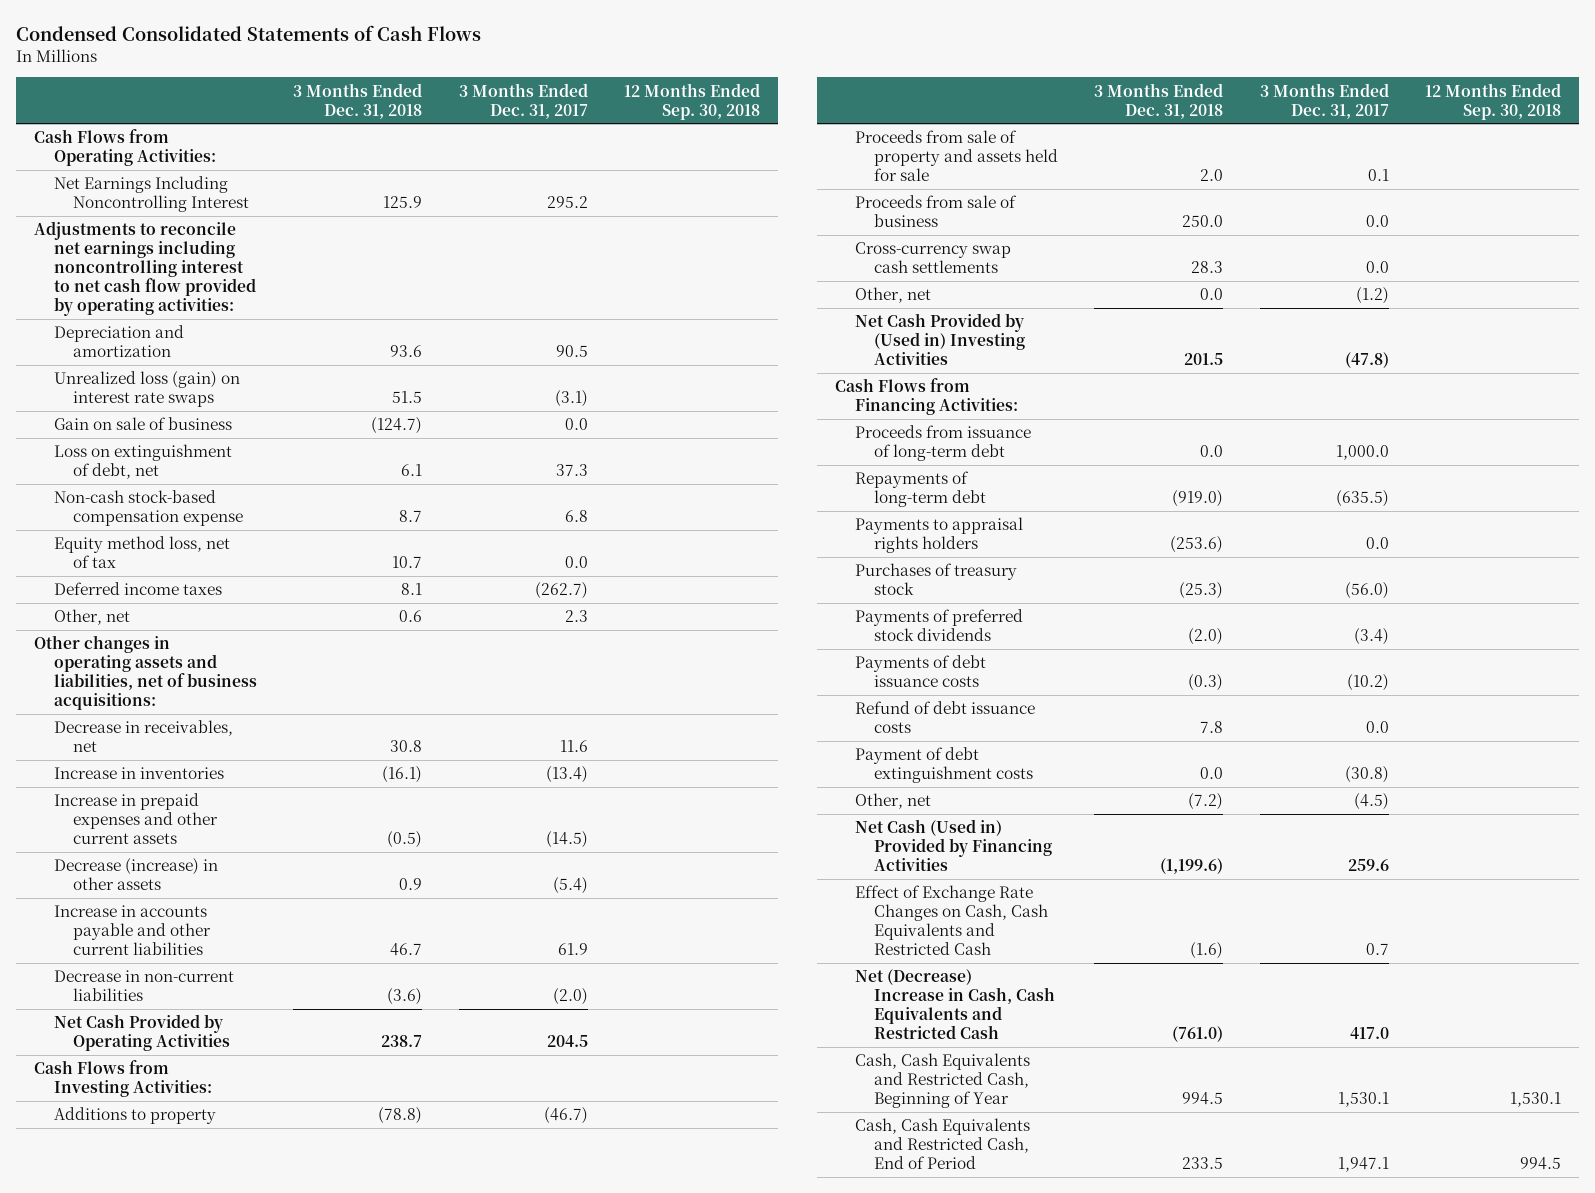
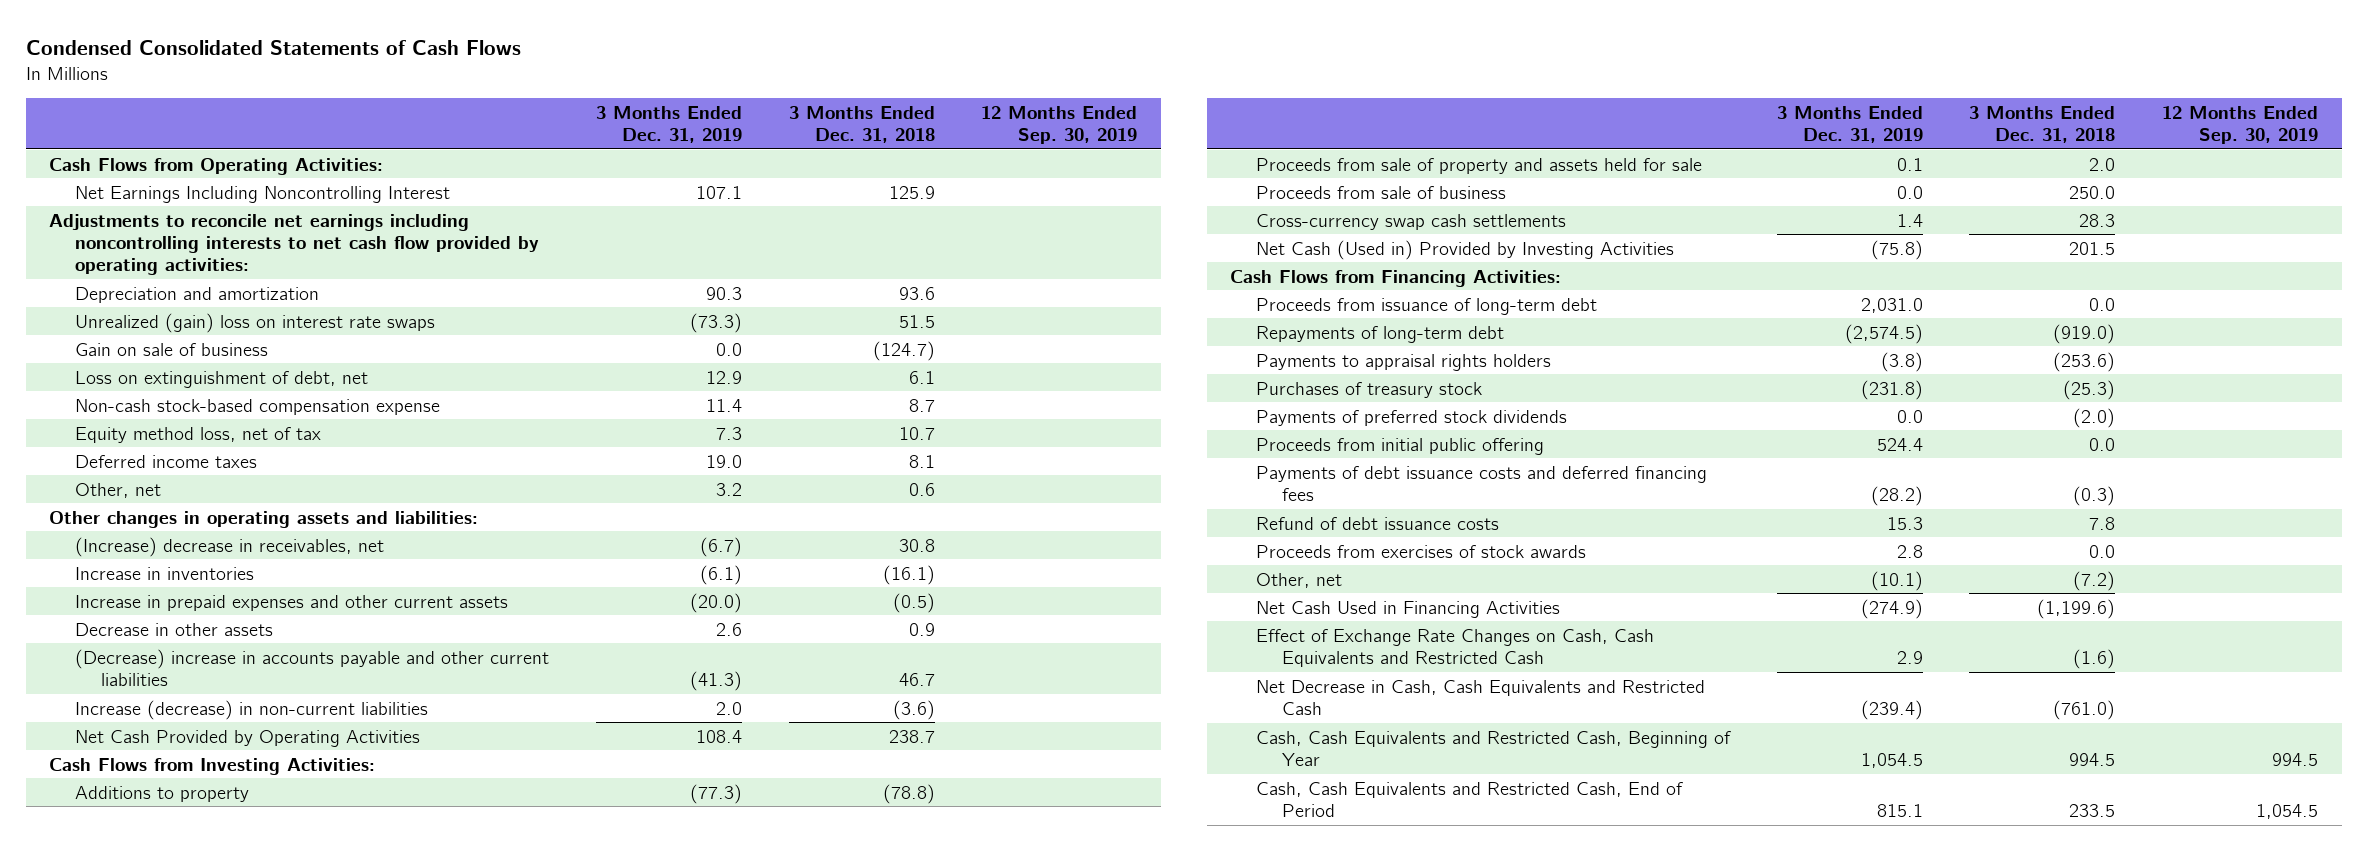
[458,82,588,119] 3 Months Ended Dec. 31, 2017 -> none
[623,82,760,120] 12 Months Ended Sep. 30, 2018 -> none
none -> [595,105,742,143] 3 Months Ended Dec. 31, 2019
none -> [981,105,1138,144] 12 Months Ended Sep. 30, 2019
[34,221,256,317] Adjustments to reconcile net earnings including noncontrolling interest to net cash flow provided by operating activities: -> [49,213,540,276] Adjustments to reconcile net earnings including noncontrolling interests to net cash flow provided by operating activities:
[53,371,240,408] Unrealized loss (gain) on interest rate swaps -> [75,312,436,333] Unrealized (gain) loss on interest rate swaps
[34,635,257,711] Other changes in operating assets and liabilities, net of business acquisitions: -> [49,510,479,528] Other changes in operating assets and liabilities:
[53,720,233,753] Decrease in receivables, net -> [75,536,385,557] (Increase) decrease in receivables, net
[53,858,218,891] Decrease (increase) in other assets -> [75,622,274,636] Decrease in other assets
[53,905,212,956] Increase in accounts payable and other current liabilities -> [75,648,550,686] (Decrease) increase in accounts payable and other current liabilities
[53,970,234,1002] Decrease in non-current liabilities -> [75,699,429,720] Increase (decrease) in non-current liabilities
[854,287,931,304] Other, net -> none
[854,313,1026,366] Net Cash Provided by (Used in) Investing Activities -> [1256,239,1675,260] Net Cash (Used in) Provided by Investing Activities
none -> [1256,437,1545,455] Proceeds from initial public offering
[854,655,986,688] Payments of debt issuance costs -> [1256,465,1708,501] Payments of debt issuance costs and deferred financing fees
[854,747,1034,784] Payment of debt extinguishment costs -> none
none -> [1256,544,1587,558] Proceeds from exercises of stock awards
[854,819,1053,872] Net Cash (Used in) Provided by Financing Activities -> [1256,600,1561,618] Net Cash Used in Financing Activities
[854,969,1056,1040] Net (Decrease) Increase in Cash, Cash Equivalents and Restricted Cash -> [1256,679,1706,715] Net Decrease in Cash, Cash Equivalents and Restricted Cash

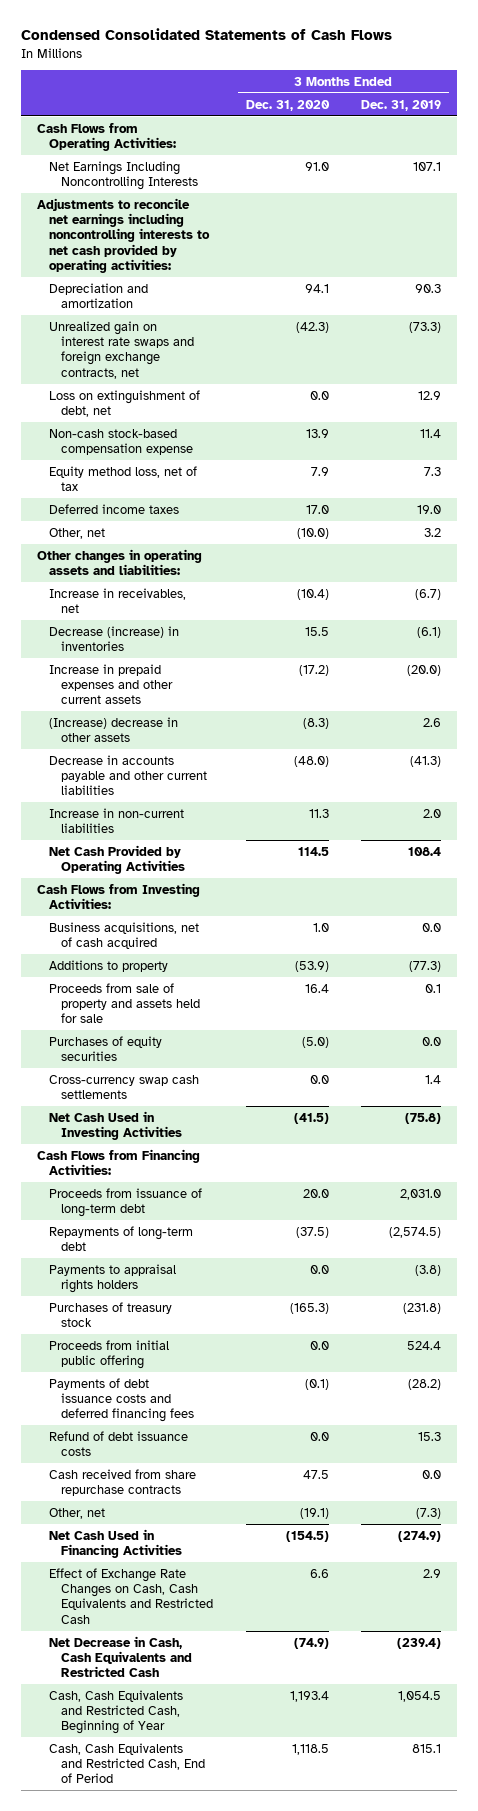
[788,105,935,143] 3 Months Ended Dec. 31, 2018 -> none
[981,105,1138,144] 12 Months Ended Sep. 30, 2019 -> none
none -> [245,99,330,111] Dec. 31, 2020
[75,185,451,203] Net Earnings Including Noncontrolling Interest -> [48,160,199,191] Net Earnings Including Noncontrolling Interests
[49,213,540,276] Adjustments to reconcile net earnings including noncontrolling interests to net cash flow provided by operating activities: -> [36,197,210,274] Adjustments to reconcile net earnings including noncontrolling interests to net cash provided by operating activities:
[75,342,269,356] Gain on sale of business -> none
[75,312,436,333] Unrealized (gain) loss on interest rate swaps -> [48,320,195,379] Unrealized gain on interest rate swaps and foreign exchange contracts, net
[75,536,385,557] (Increase) decrease in receivables, net -> [48,587,186,614] Increase in receivables, net
[75,566,255,580] Increase in inventories -> [48,625,179,652] Decrease (increase) in inventories
[75,622,274,636] Decrease in other assets -> [48,716,178,743] (Increase) decrease in other assets
[75,648,550,686] (Decrease) increase in accounts payable and other current liabilities -> [48,754,208,796] Decrease in accounts payable and other current liabilities
[75,699,429,720] Increase (decrease) in non-current liabilities -> [48,807,184,834] Increase in non-current liabilities
none -> [48,921,199,950] Business acquisitions, net of cash acquired
[1256,185,1507,199] Proceeds from sale of business -> none
none -> [48,1035,162,1062] Purchases of equity securities
[1256,239,1675,260] Net Cash (Used in) Provided by Investing Activities -> [48,1110,183,1141] Net Cash Used in Investing Activities
[1256,409,1568,426] Payments of preferred stock dividends -> none
[1256,544,1587,558] Proceeds from exercises of stock awards -> none
none -> [48,1468,196,1497] Cash received from share repurchase contracts
[1870,570,1923,591] (10.1) -> [416,1507,442,1519] (7.3)

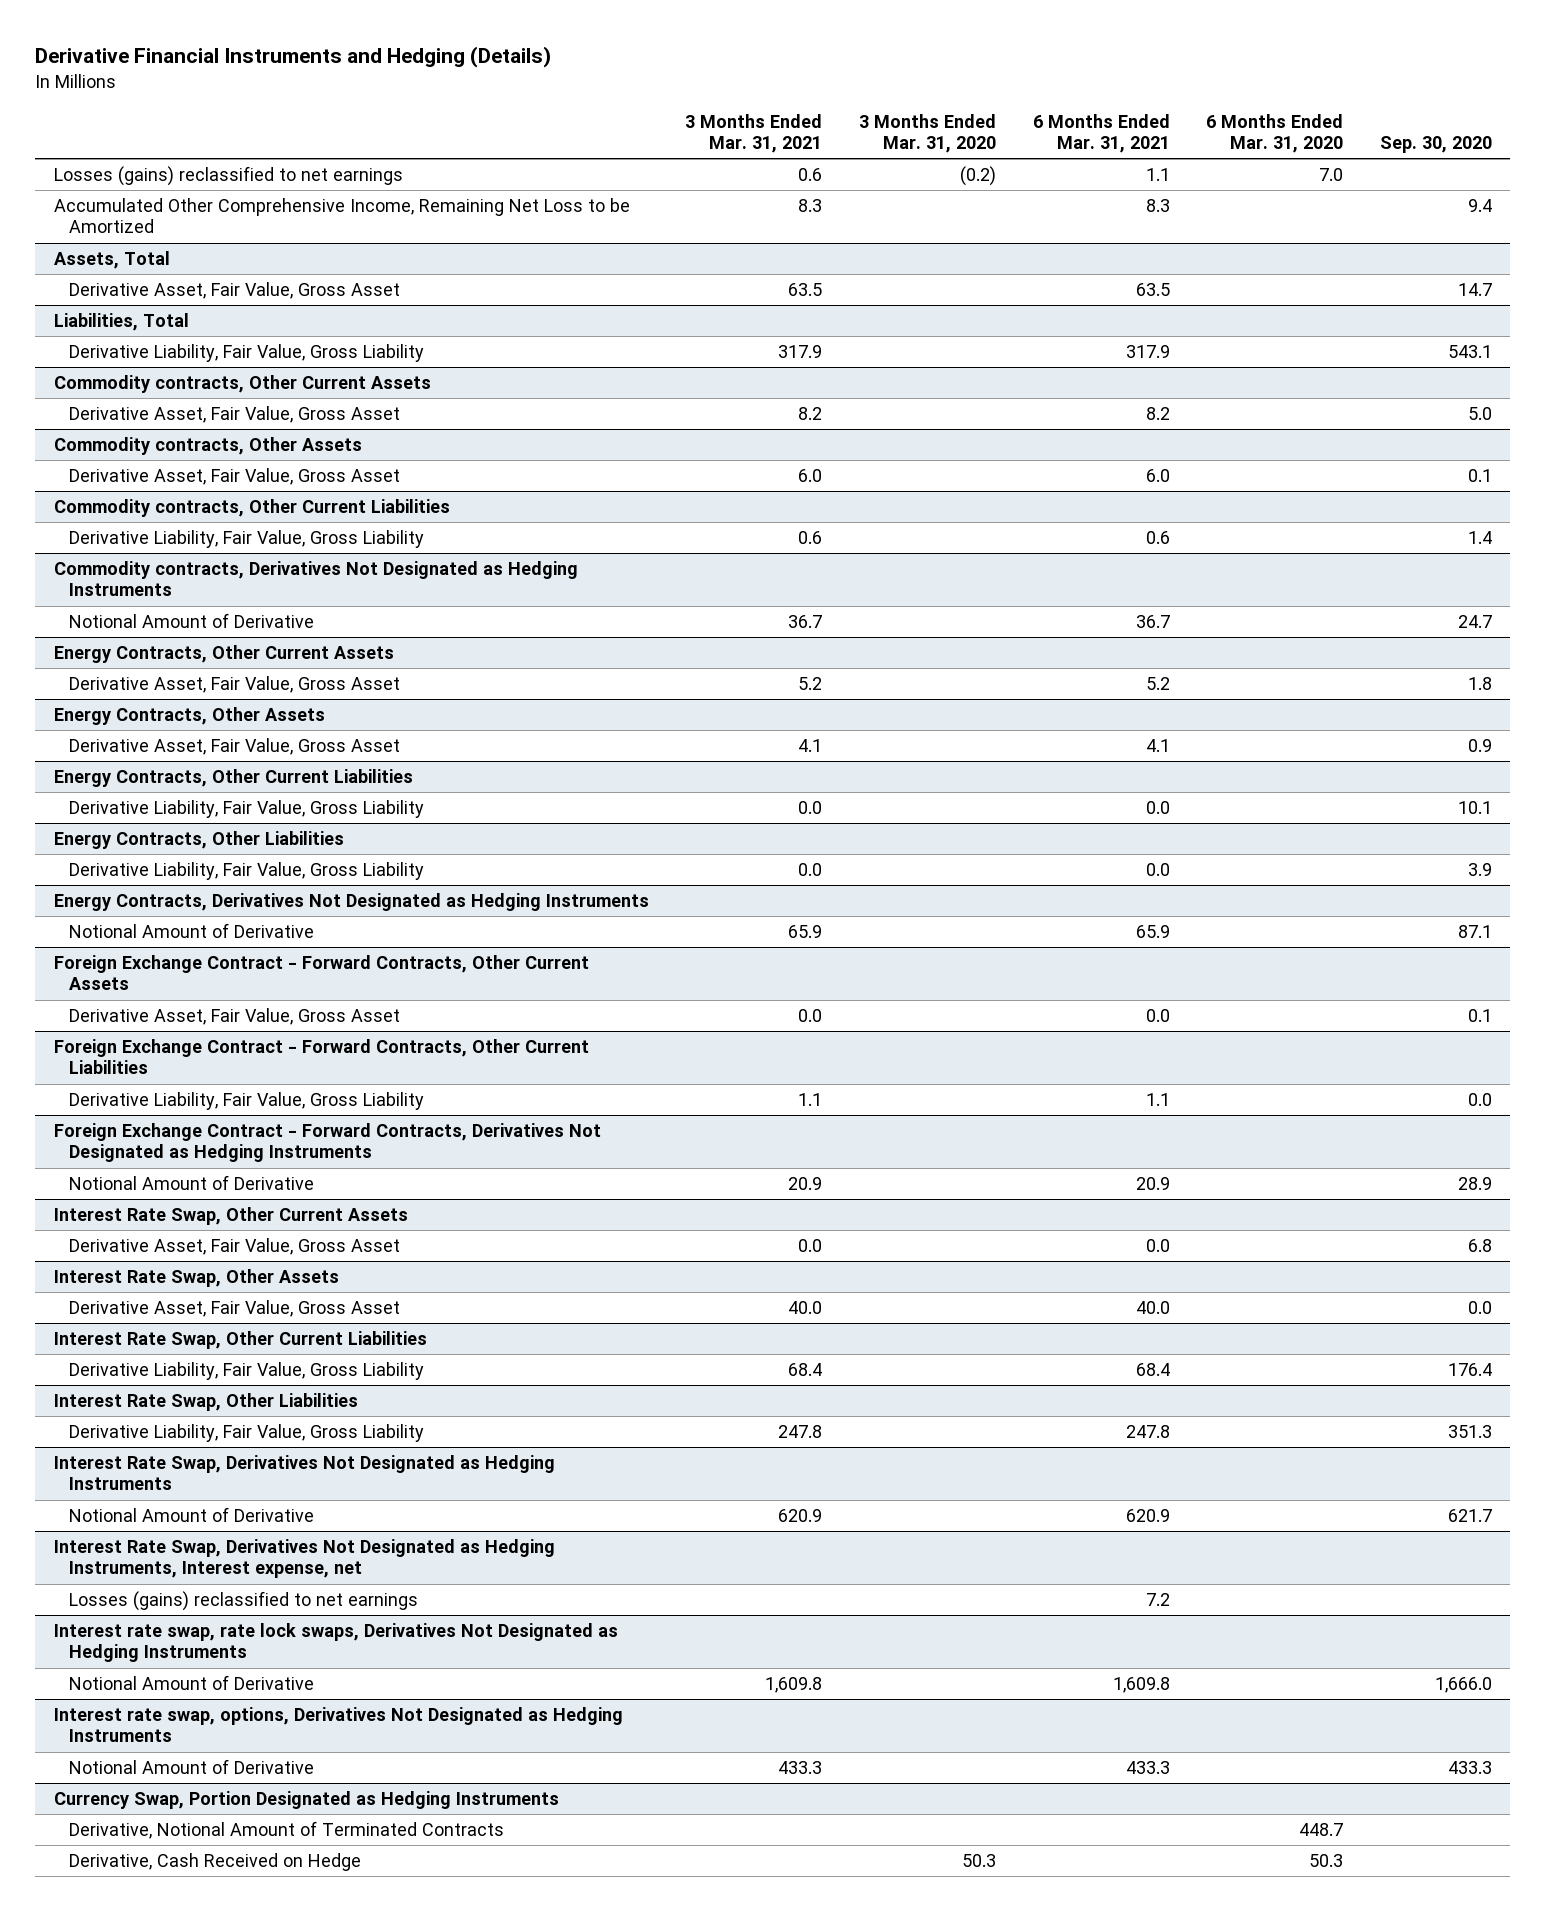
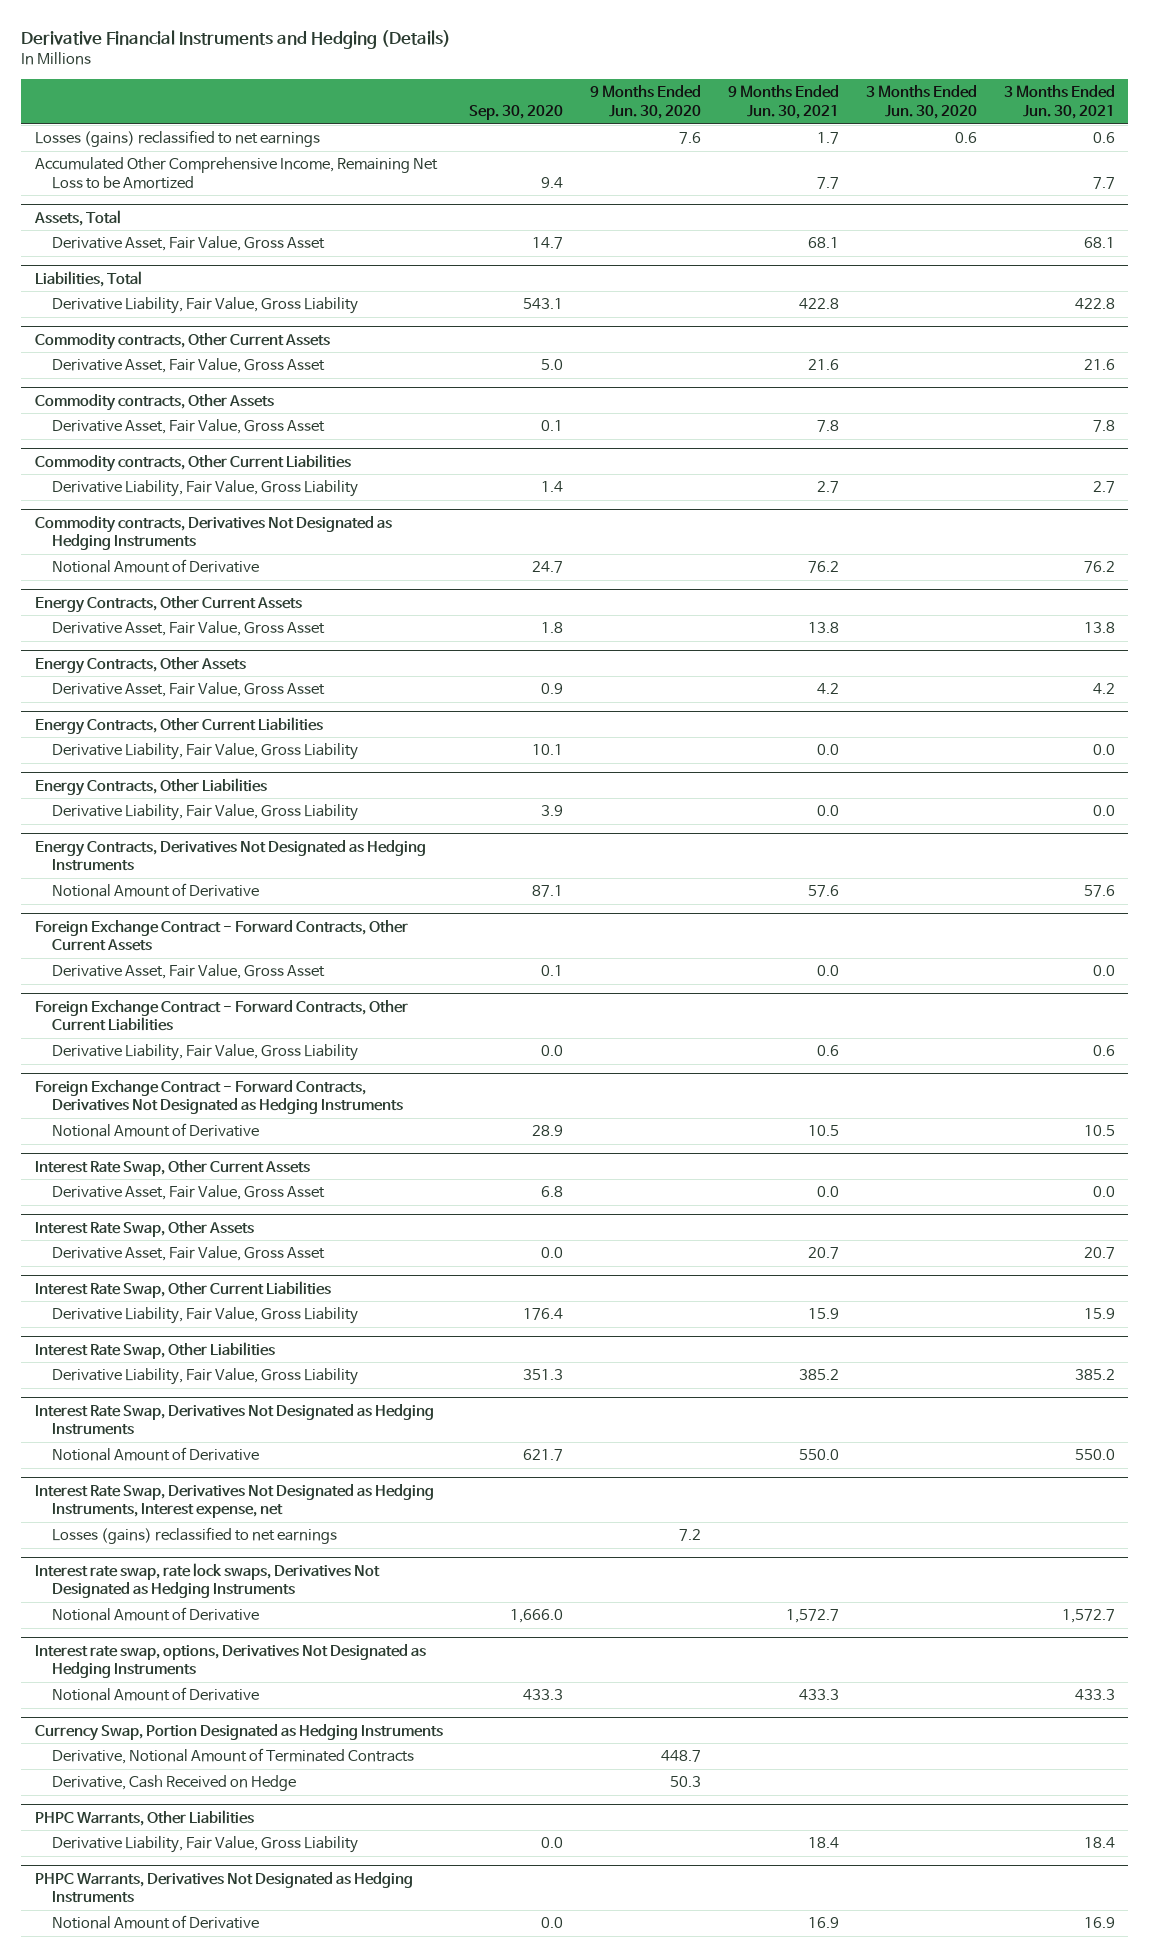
[685,113,823,154] 3 Months Ended Mar. 31, 2021 -> none
[858,113,996,154] 3 Months Ended Mar. 31, 2020 -> none
[1032,113,1170,154] 6 Months Ended Mar. 31, 2021 -> none
[1206,113,1344,154] 6 Months Ended Mar. 31, 2020 -> none
none -> [590,85,702,120] 9 Months Ended Jun. 30, 2020
none -> [728,85,840,120] 9 Months Ended Jun. 30, 2021
none -> [865,85,977,120] 3 Months Ended Jun. 30, 2020
none -> [1003,85,1115,120] 3 Months Ended Jun. 30, 2021
none -> [34,1809,254,1826] PHPC Warrants, Other Liabilities
none -> [51,1836,358,1854] Derivative Liability, Fair Value, Gross Liability
none -> [34,1871,413,1904] PHPC Warrants, Derivatives Not Designated as Hedging Instruments
none -> [51,1915,259,1930] Notional Amount of Derivative

